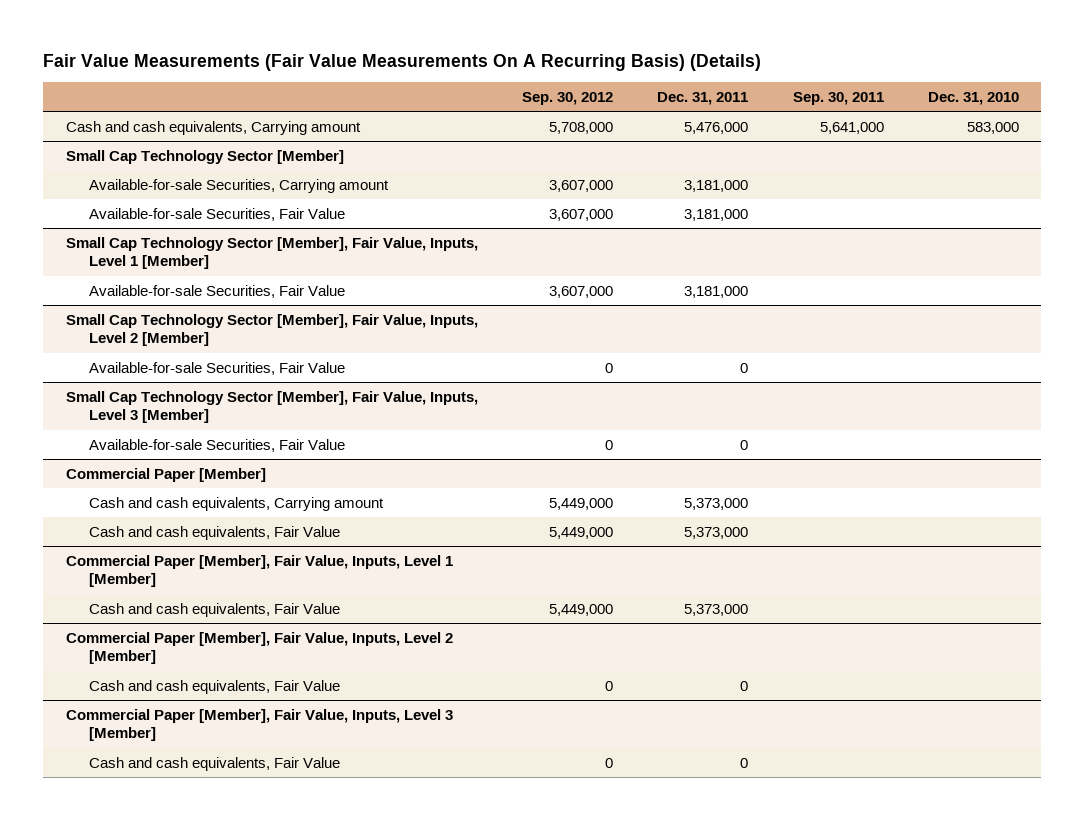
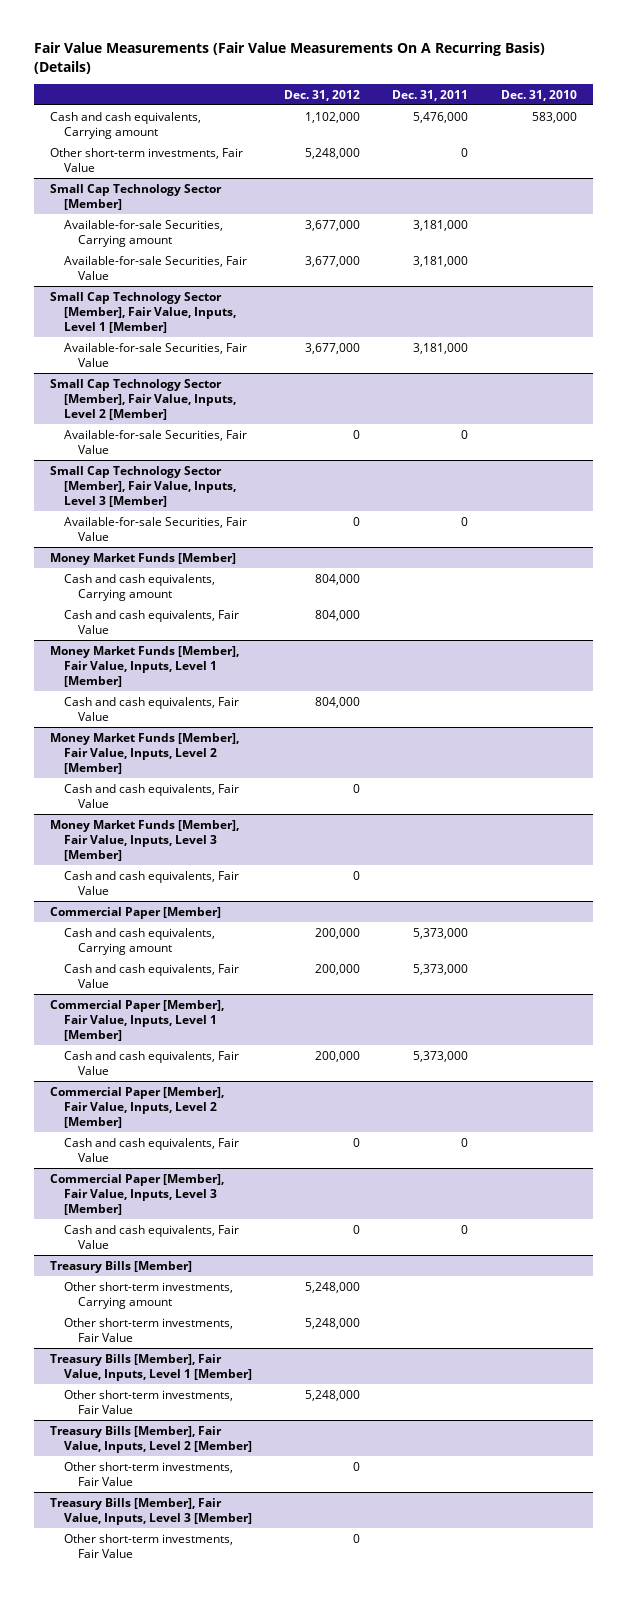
[521,91,613,105] Sep. 30, 2012 -> none
[792,91,884,105] Sep. 30, 2011 -> none
none -> [284,89,361,101] Dec. 31, 2012
none -> [50,147,244,172] Other short-term investments, Fair Value
none -> [50,552,237,565] Money Market Funds [Member]
none -> [63,573,215,601] Cash and cash equivalents, Carrying amount
none -> [63,609,239,634] Cash and cash equivalents, Fair Value
none -> [50,645,240,687] Money Market Funds [Member], Fair Value, Inputs, Level 1 [Member]
none -> [63,696,239,721] Cash and cash equivalents, Fair Value
none -> [50,732,240,774] Money Market Funds [Member], Fair Value, Inputs, Level 2 [Member]
none -> [63,783,239,808] Cash and cash equivalents, Fair Value
none -> [50,819,240,861] Money Market Funds [Member], Fair Value, Inputs, Level 3 [Member]
none -> [63,870,239,895] Cash and cash equivalents, Fair Value
none -> [50,1260,193,1273] Treasury Bills [Member]
none -> [63,1281,233,1309] Other short-term investments, Carrying amount
none -> [63,1317,233,1342] Other short-term investments, Fair Value
none -> [50,1353,252,1381] Treasury Bills [Member], Fair Value, Inputs, Level 1 [Member]
none -> [63,1389,233,1414] Other short-term investments, Fair Value
none -> [50,1425,252,1453] Treasury Bills [Member], Fair Value, Inputs, Level 2 [Member]
none -> [63,1461,233,1486] Other short-term investments, Fair Value
none -> [50,1497,252,1525] Treasury Bills [Member], Fair Value, Inputs, Level 3 [Member]
none -> [63,1533,233,1558] Other short-term investments, Fair Value

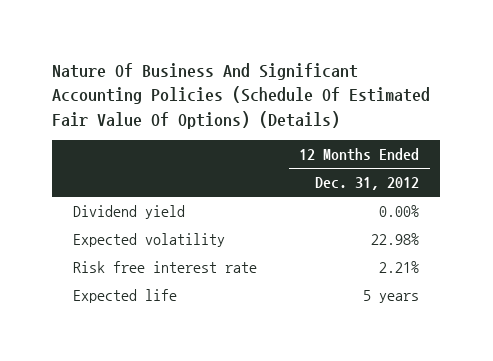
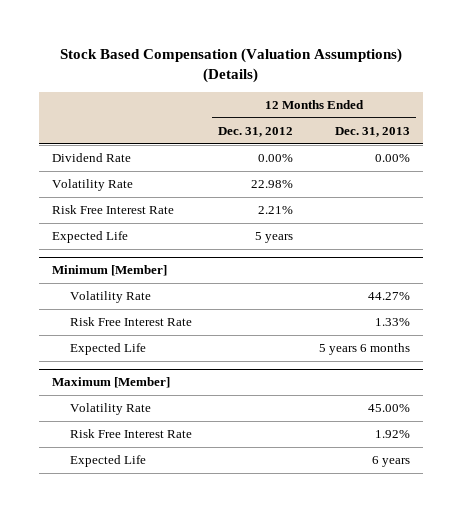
[52,63,431,129] Nature Of Business And Significant Accounting Policies (Schedule Of Estimated Fair Value Of Options) (Details) -> [59,47,402,83] Stock Based Compensation (Valuation Assumptions) (Details)
none -> [335,126,411,137] Dec. 31, 2013
[73,205,186,220] Dividend yield -> [51,153,131,163] Dividend Rate
[73,233,226,248] Expected volatility -> [51,179,133,192] Volatility Rate
[73,261,258,274] Risk free interest rate -> [51,205,174,215] Risk Free Interest Rate
[73,289,178,304] Expected life -> [51,231,128,244] Expected Life
none -> [51,265,167,277] Minimum [Member]
none -> [70,291,152,304] Volatility Rate
none -> [70,317,193,327] Risk Free Interest Rate
none -> [70,343,147,356] Expected Life
none -> [51,377,170,389] Maximum [Member]
none -> [70,403,152,416] Volatility Rate
none -> [70,429,193,439] Risk Free Interest Rate
none -> [70,455,147,468] Expected Life

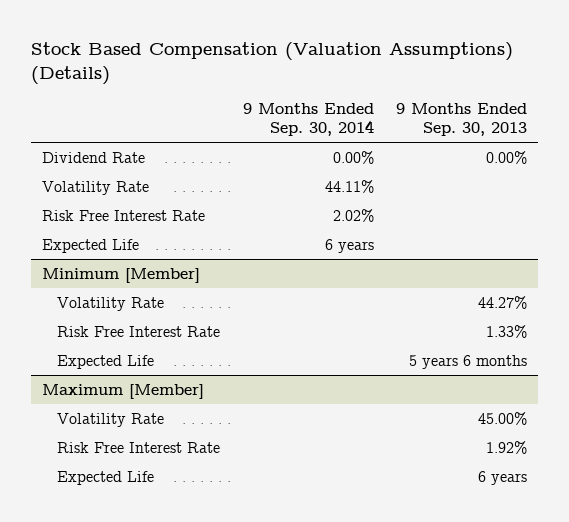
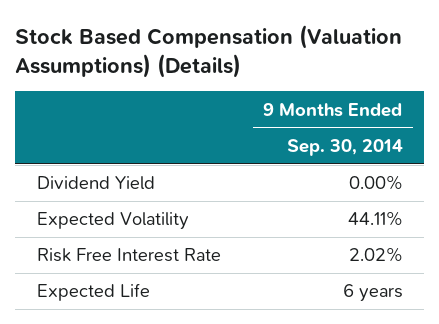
[396,102,528,137] 9 Months Ended Sep. 30, 2013 -> none
[41,151,145,163] Dividend Rate -> [36,176,155,191] Dividend Yield
[41,180,149,195] Volatility Rate -> [36,212,189,231] Expected Volatility
[41,267,200,283] Minimum [Member] -> none
[57,296,165,311] Volatility Rate -> none
[57,325,221,337] Risk Free Interest Rate -> none
[57,354,155,369] Expected Life -> none
[41,383,204,399] Maximum [Member] -> none
[57,412,165,427] Volatility Rate -> none
[57,441,221,453] Risk Free Interest Rate -> none
[57,470,155,485] Expected Life -> none

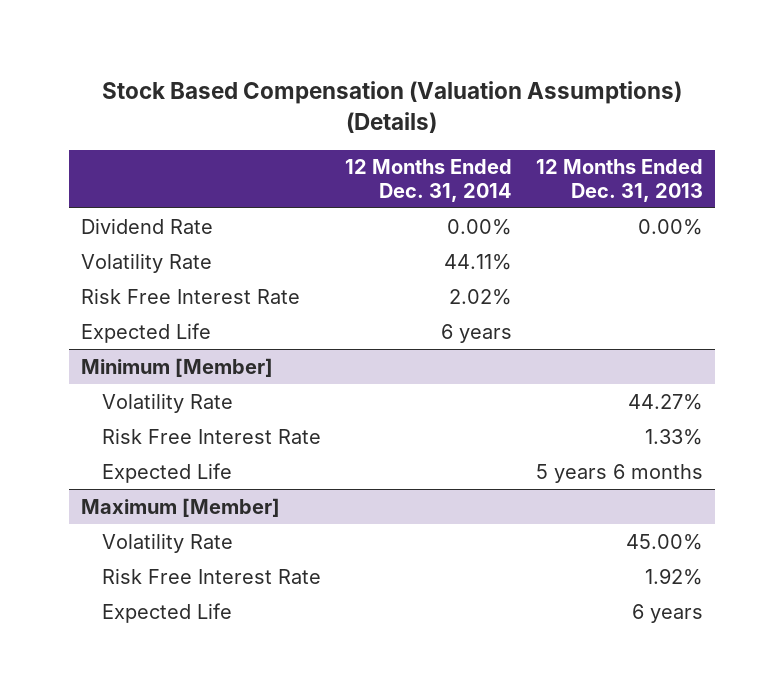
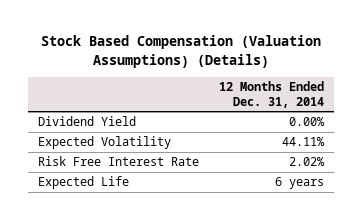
[535,159,703,202] 12 Months Ended Dec. 31, 2013 -> none
[80,217,213,234] Dividend Rate -> [37,116,136,127] Dividend Yield
[80,252,212,273] Volatility Rate -> [37,136,171,150] Expected Volatility
[80,357,273,377] Minimum [Member] -> none
[101,392,233,413] Volatility Rate -> none
[101,427,321,444] Risk Free Interest Rate -> none
[101,462,232,483] Expected Life -> none
[80,497,280,517] Maximum [Member] -> none
[101,532,233,553] Volatility Rate -> none
[101,567,321,584] Risk Free Interest Rate -> none
[101,602,232,623] Expected Life -> none

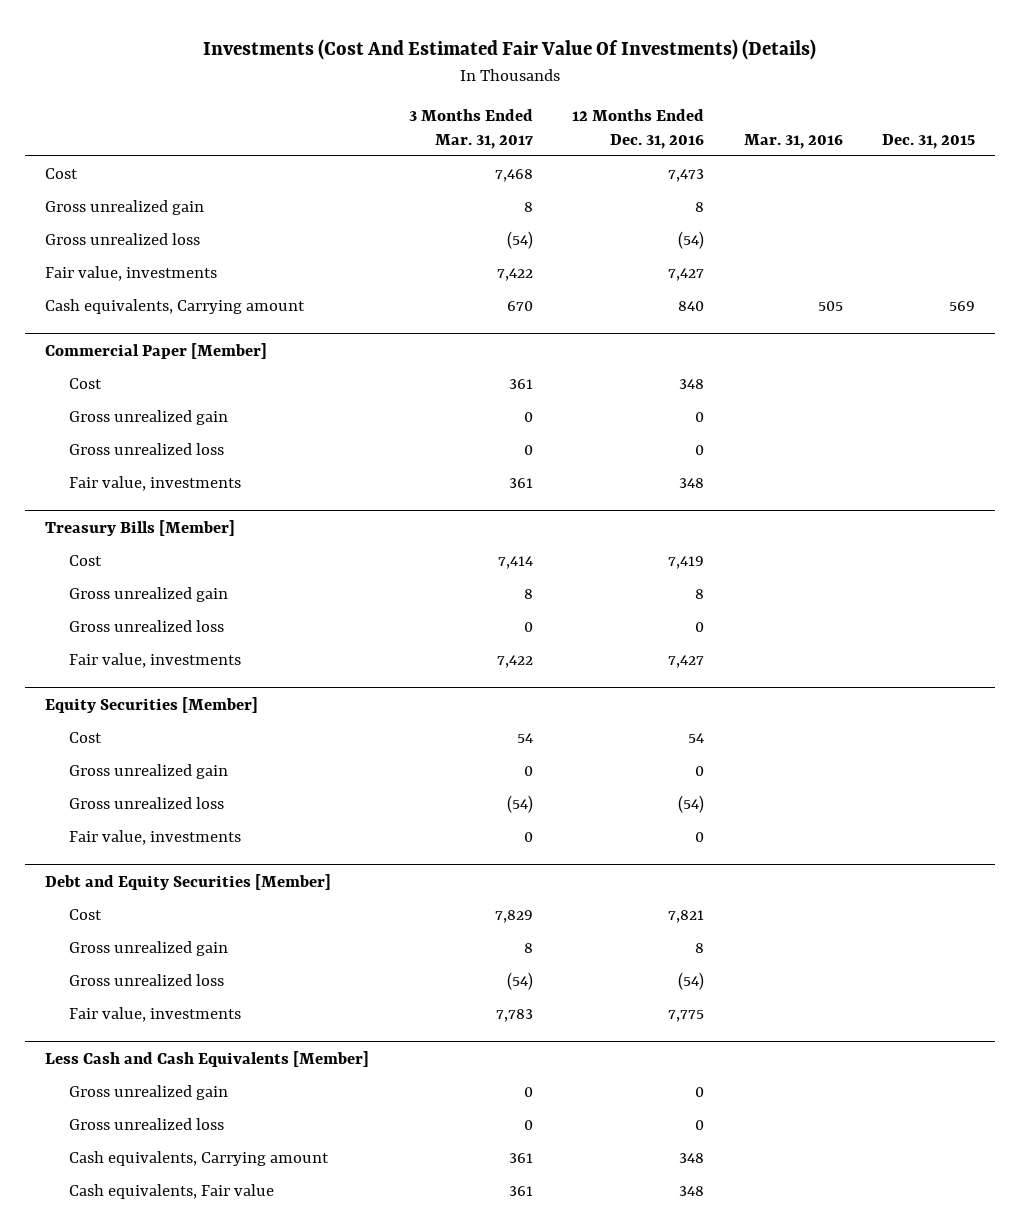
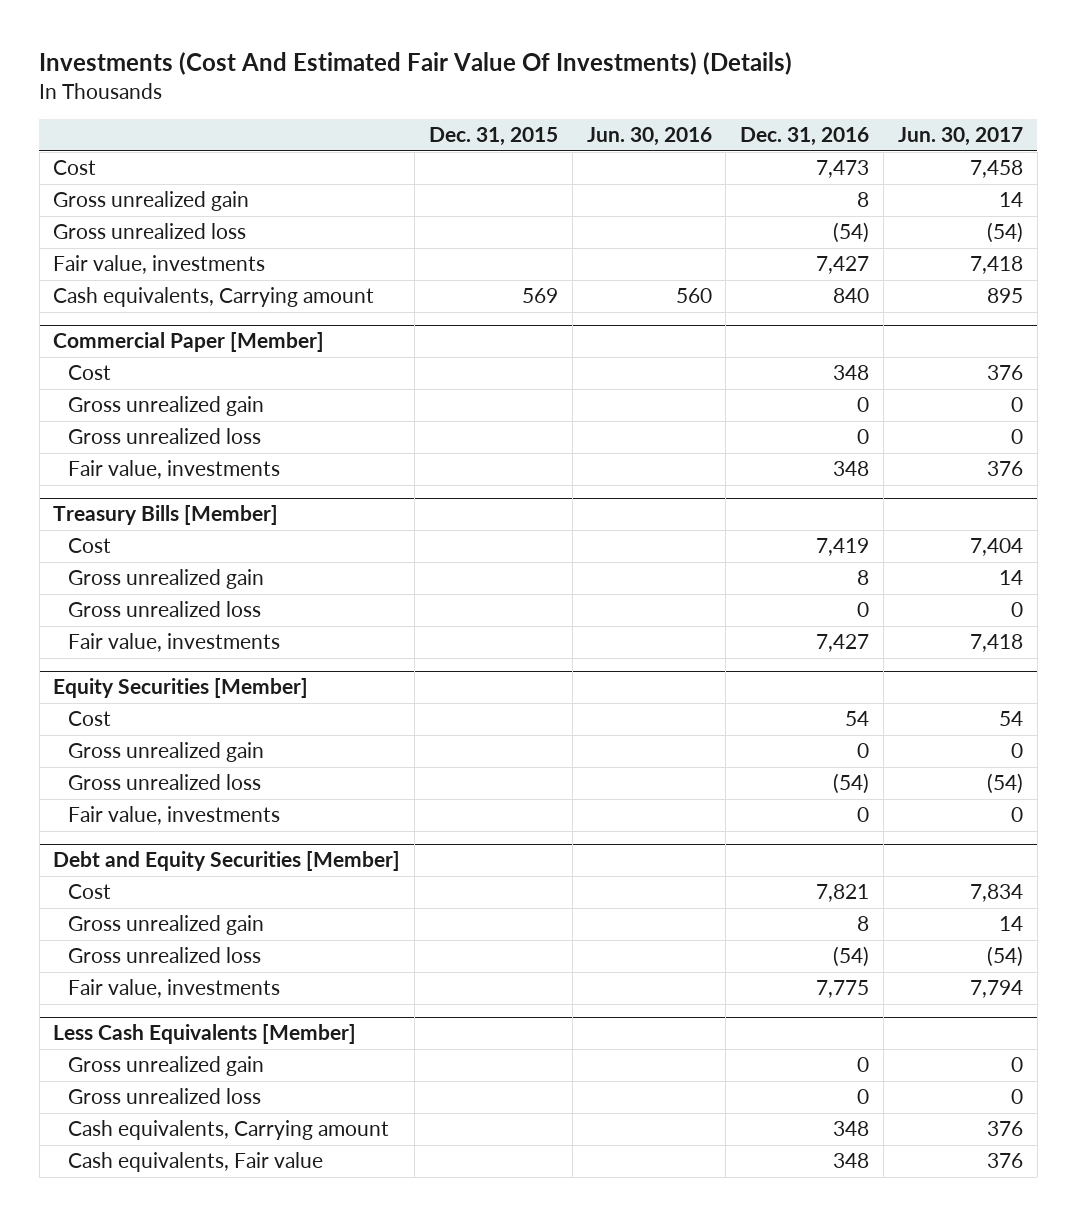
[408,109,533,149] 3 Months Ended Mar. 31, 2017 -> none
[572,109,705,149] 12 Months Ended Dec. 31, 2016 -> none
[743,133,843,149] Mar. 31, 2016 -> none
none -> [586,127,712,147] Jun. 30, 2016
none -> [740,127,870,147] Dec. 31, 2016
none -> [897,127,1023,147] Jun. 30, 2017
[45,1050,370,1067] Less Cash and Cash Equivalents [Member] -> [53,1024,357,1045] Less Cash Equivalents [Member]

